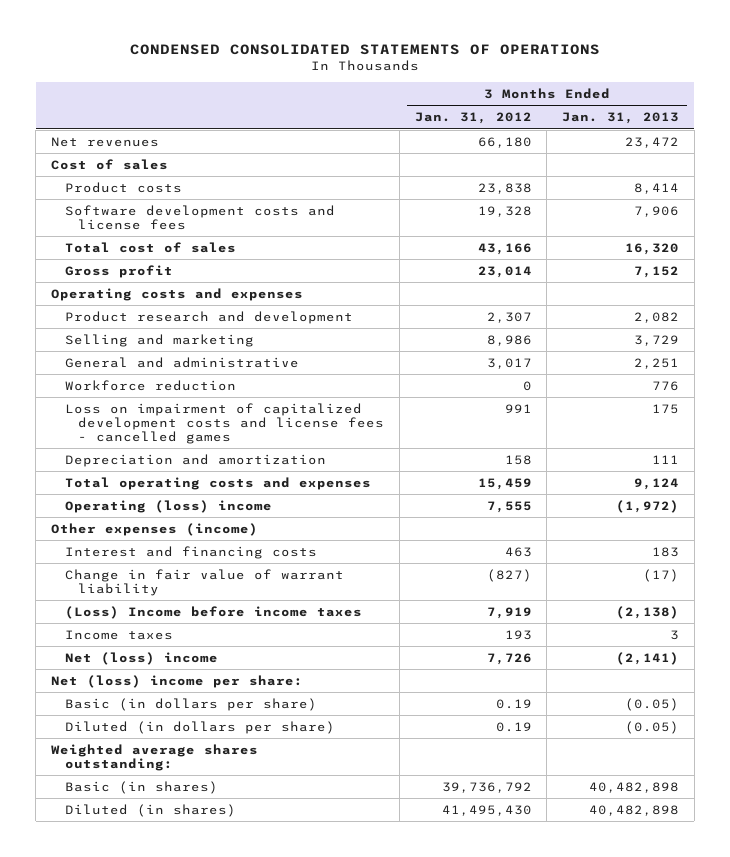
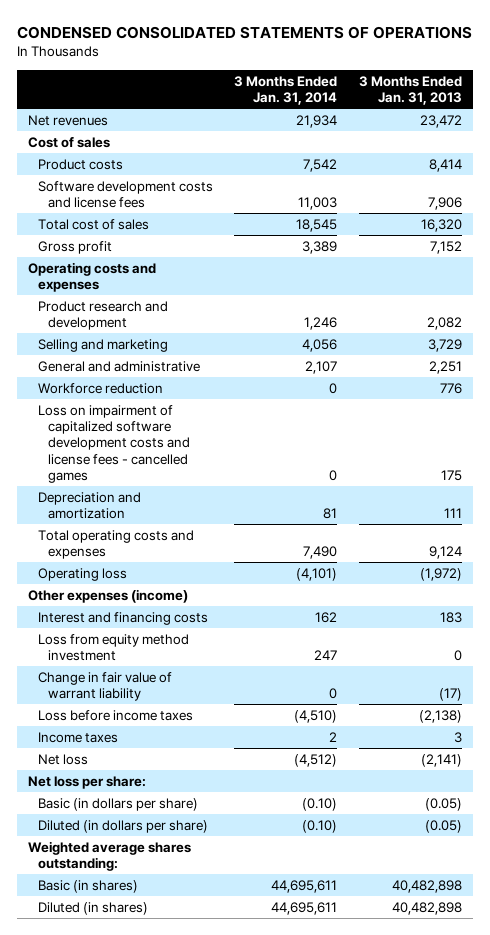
[414,112,532,125] Jan. 31, 2012 -> none
none -> [234,75,338,106] 3 Months Ended Jan. 31, 2014
[64,402,385,444] Loss on impairment of capitalized development costs and license fees - cancelled games -> [37,404,190,483] Loss on impairment of capitalized software development costs and license fees - cancelled games
[64,499,272,513] Operating (loss) income -> [37,567,127,581] Operating loss
none -> [37,633,189,662] Loss from equity method investment
[64,605,362,619] (Loss) Income before income taxes -> [37,709,193,721] Loss before income taxes
[64,651,218,665] Net (loss) income -> [37,753,88,765] Net loss
[50,674,303,688] Net (loss) income per share: -> [27,775,146,789] Net loss per share:

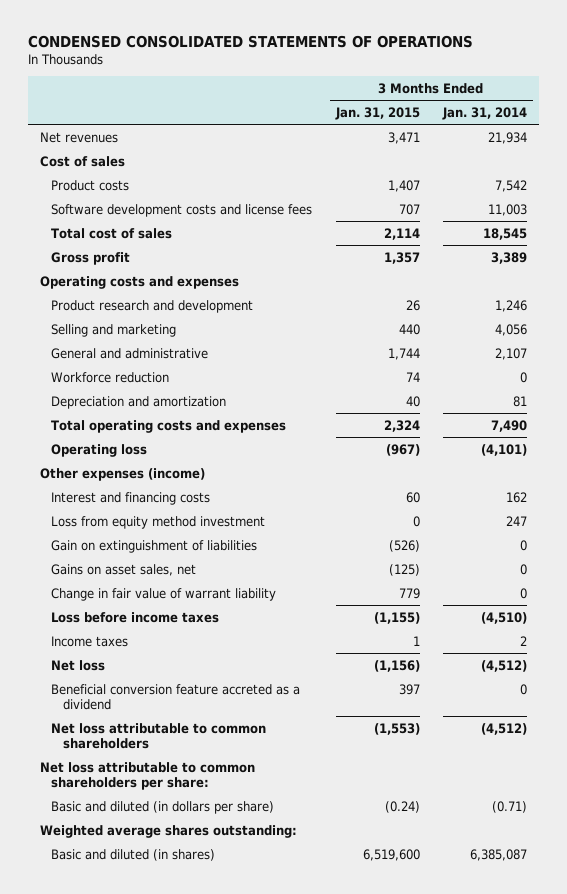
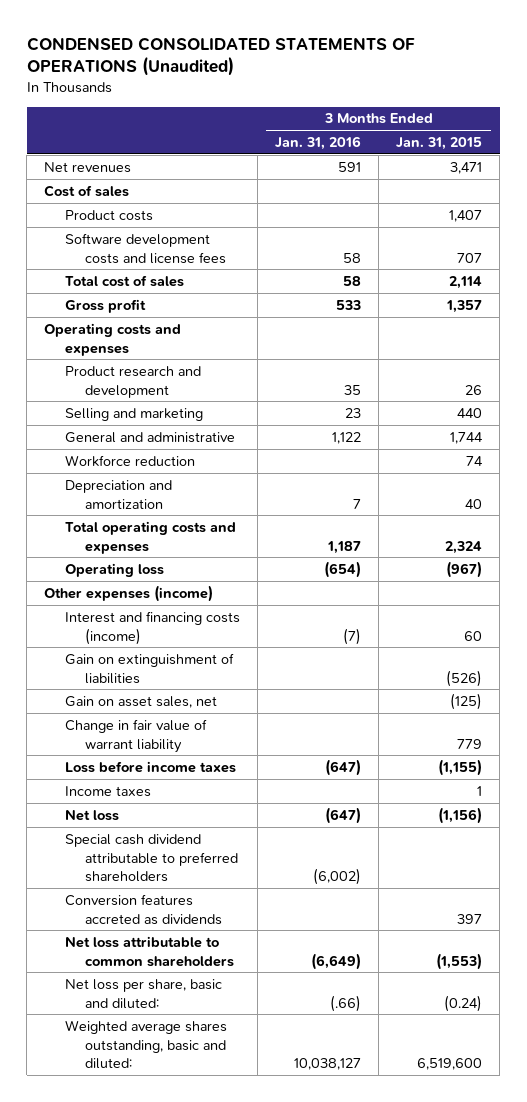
[27,35,473,49] CONDENSED CONSOLIDATED STATEMENTS OF OPERATIONS -> [26,36,415,77] CONDENSED CONSOLIDATED STATEMENTS OF OPERATIONS (Unaudited)
[442,106,528,120] Jan. 31, 2014 -> none
none -> [275,135,362,150] Jan. 31, 2016
[51,515,266,529] Loss from equity method investment -> none
[51,491,211,505] Interest and financing costs -> [64,610,240,645] Interest and financing costs (income)
[51,563,197,576] Gains on asset sales, net -> [64,695,217,708] Gain on asset sales, net
none -> [64,833,239,883] Special cash dividend attributable to preferred shareholders
[51,683,301,710] Beneficial conversion feature accreted as a dividend -> [64,893,223,925] Conversion features accreted as dividends
[39,761,255,790] Net loss attributable to common shareholders per share: -> none
[39,824,297,838] Weighted average shares outstanding: -> none
[51,800,275,814] Basic and diluted (in dollars per share) -> [64,978,222,1009] Net loss per share, basic and diluted:
[51,848,216,861] Basic and diluted (in shares) -> [64,1019,227,1070] Weighted average shares outstanding, basic and diluted:

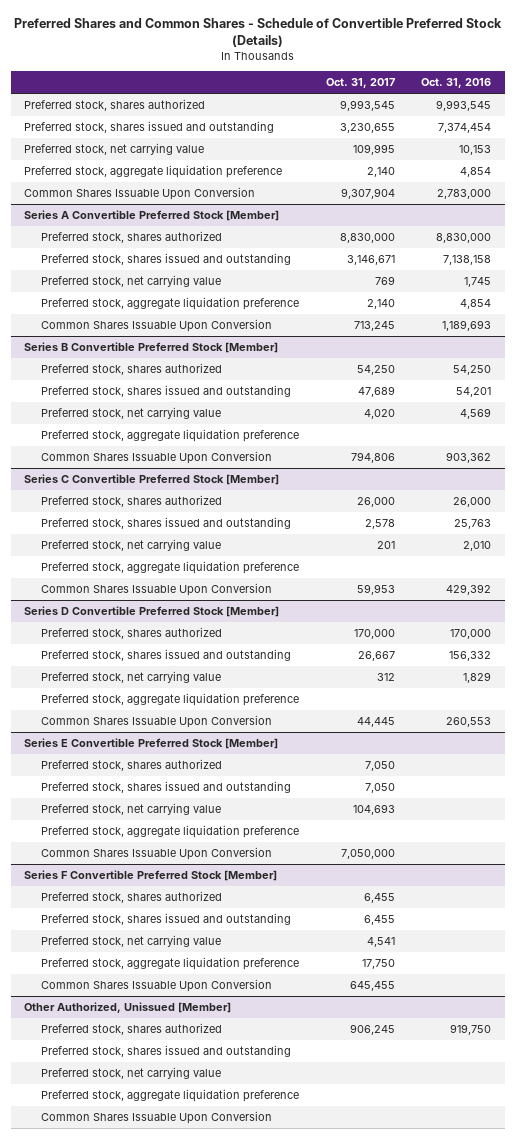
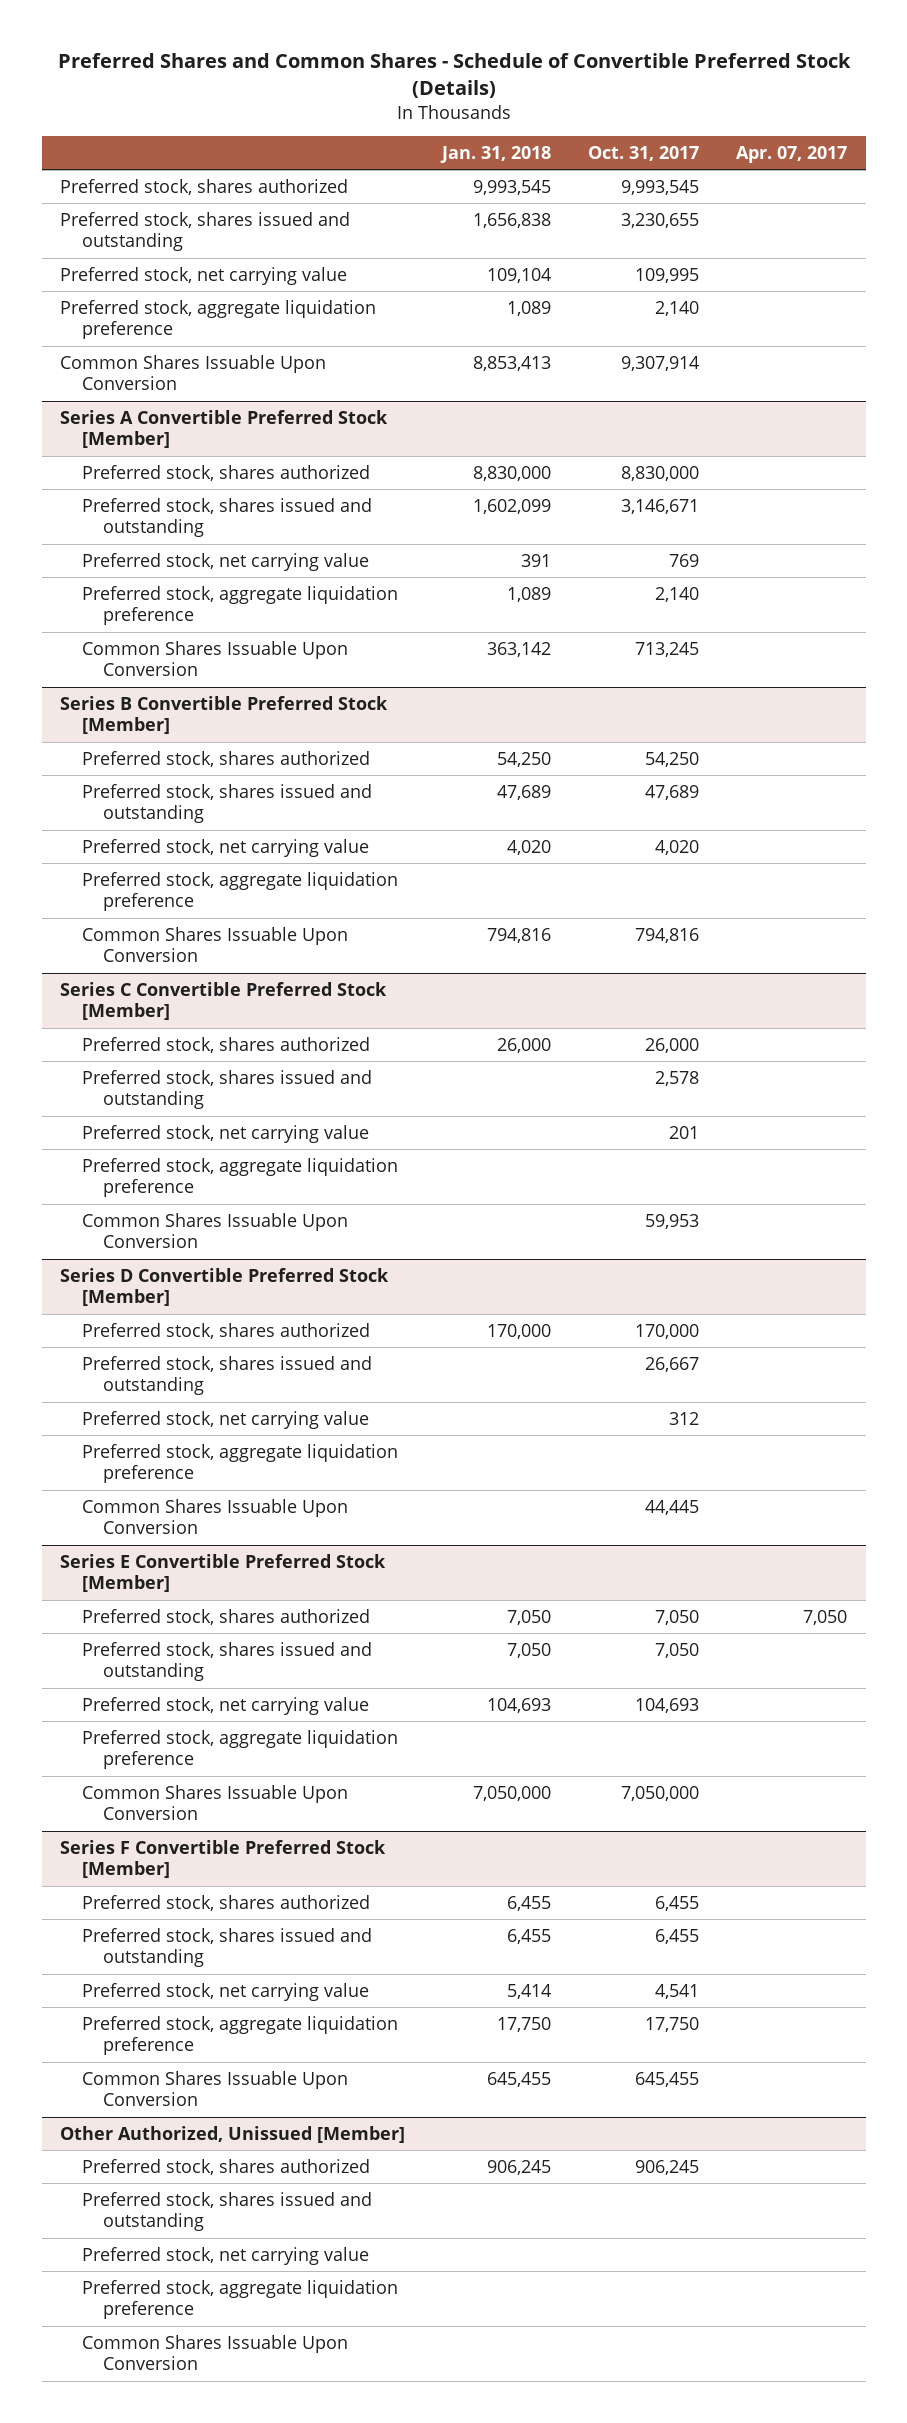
[421,78,492,89] Oct. 31, 2016 -> none
none -> [440,145,552,163] Jan. 31, 2018
none -> [736,145,848,163] Apr. 07, 2017
[340,188,395,200] 9,307,904 -> [621,355,700,371] 9,307,914
[350,452,395,464] 794,806 -> [635,927,700,943] 794,816

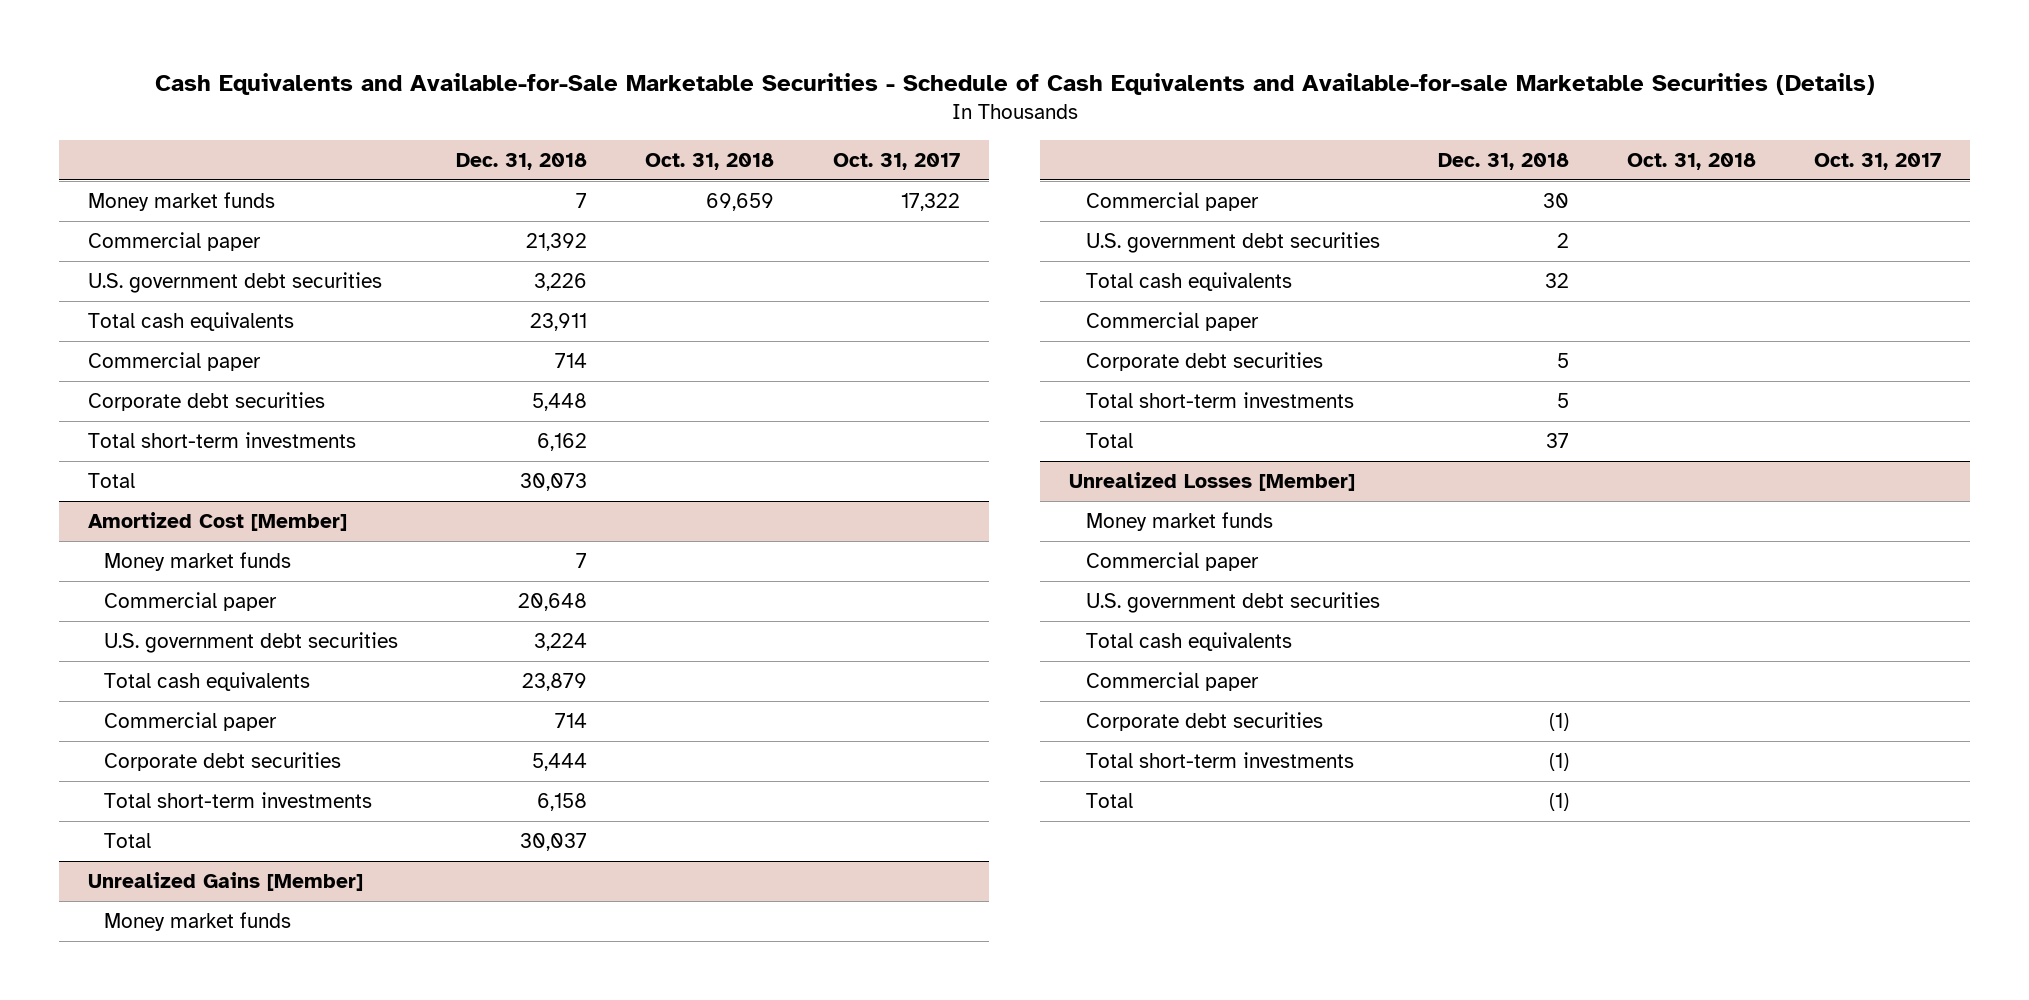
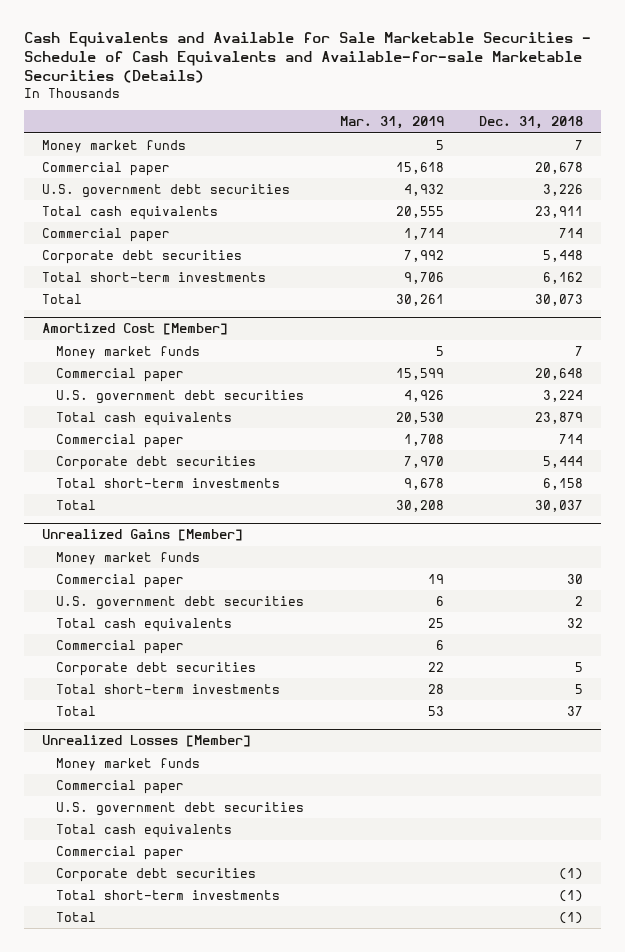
[154,73,1875,96] Cash Equivalents and Available-for-Sale Marketable Securities - Schedule of Cash Equivalents and Available-for-sale Marketable Securities (Details) -> [24,32,592,84] Cash Equivalents and Available for Sale Marketable Securities - Schedule of Cash Equivalents and Available-for-sale Marketable Securities (Details)
[645,152,775,170] Oct. 31, 2018 -> none
[832,152,960,170] Oct. 31, 2017 -> none
none -> [339,116,444,130] Mar. 31, 2019
[526,233,588,252] 21,392 -> [535,161,584,174] 20,678

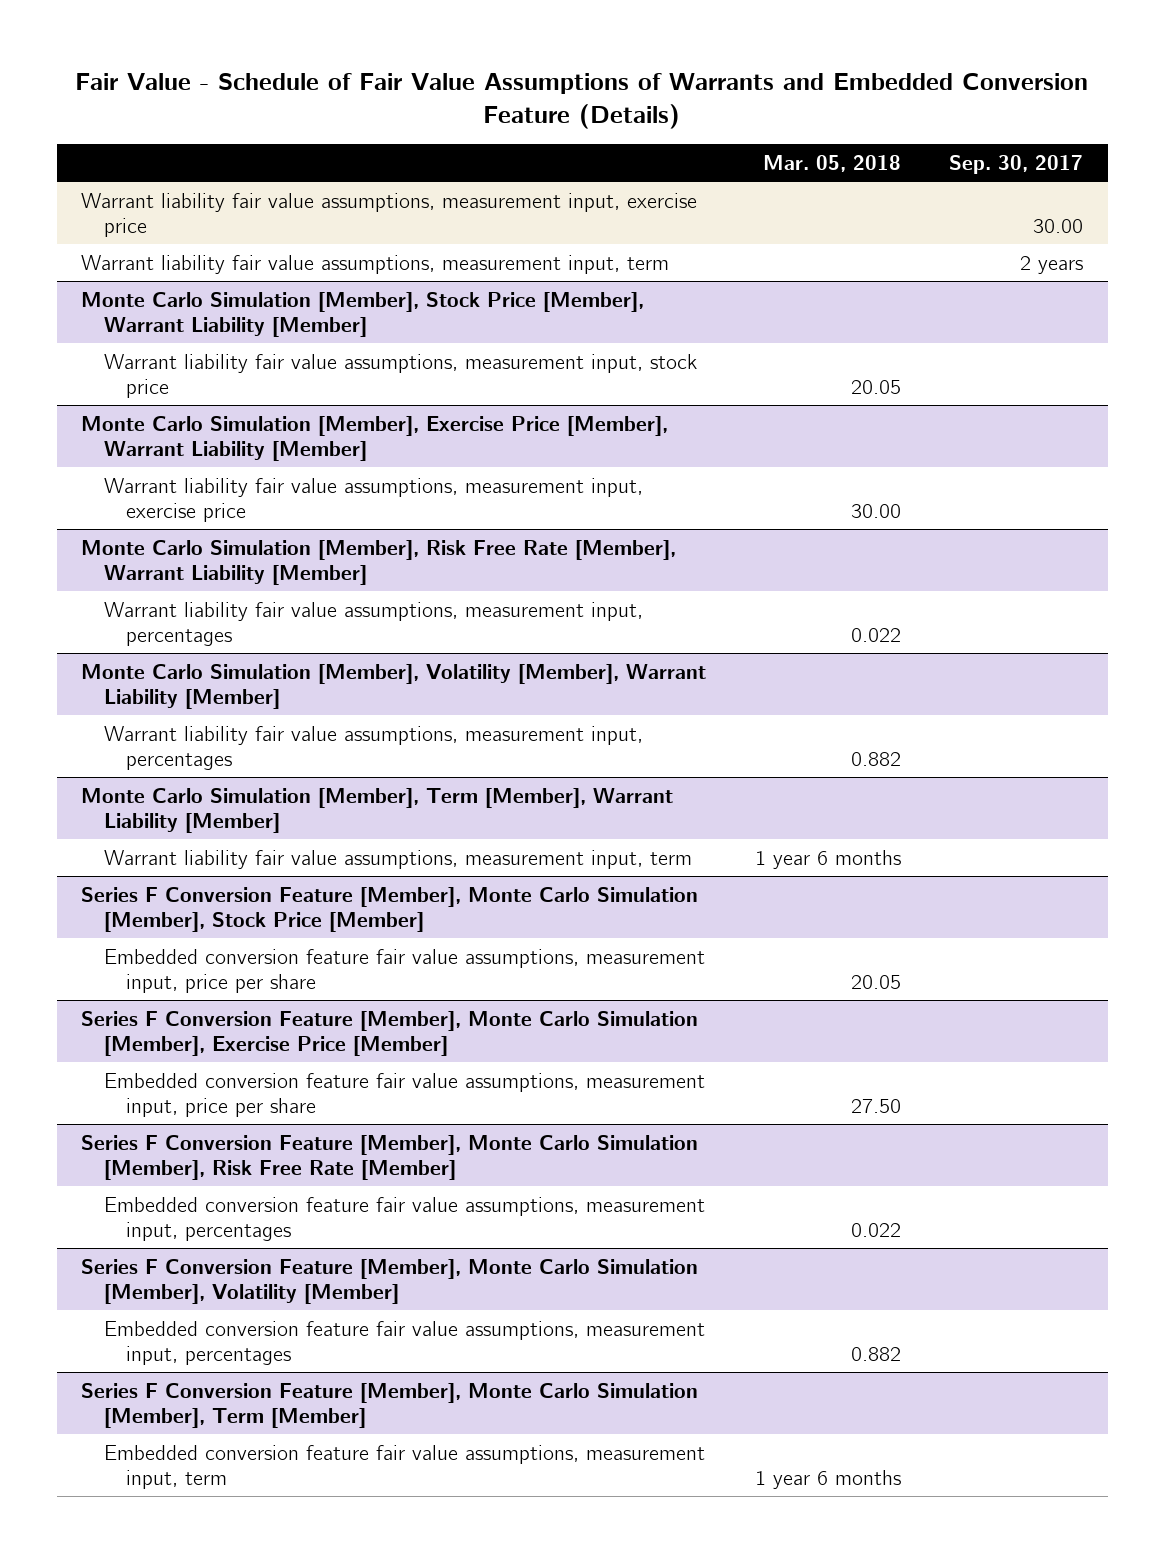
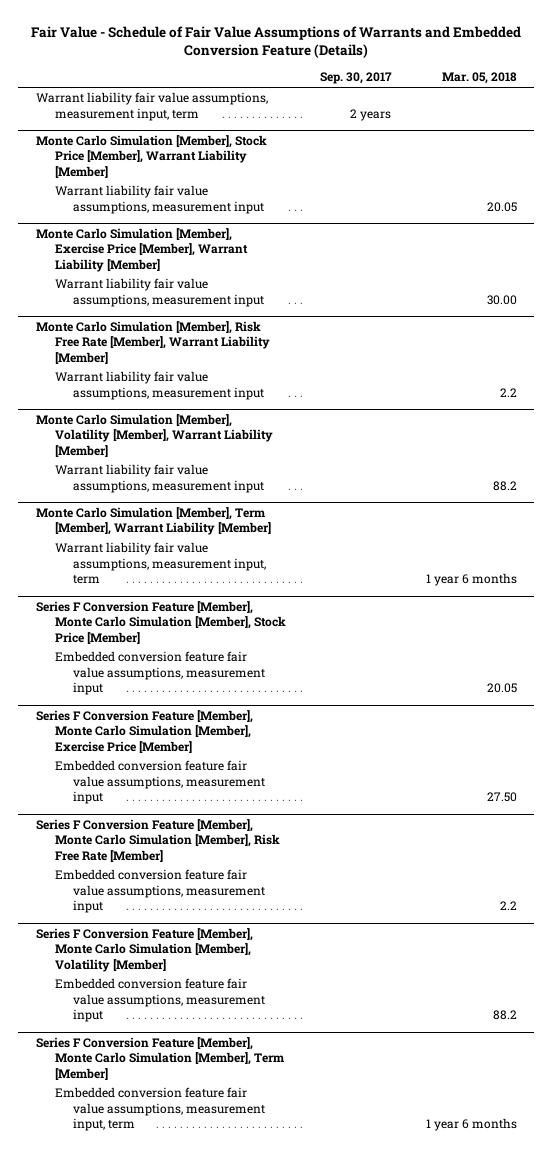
[81,192,698,237] Warrant liability fair value assumptions, measurement input, exercise price -> none
[103,353,697,398] Warrant liability fair value assumptions, measurement input, stock price -> [54,185,265,214] Warrant liability fair value assumptions, measurement input
[103,477,643,522] Warrant liability fair value assumptions, measurement input, exercise price -> [54,278,265,307] Warrant liability fair value assumptions, measurement input
[103,601,643,646] Warrant liability fair value assumptions, measurement input, percentages -> [54,371,265,400] Warrant liability fair value assumptions, measurement input
[850,627,901,642] 0.022 -> [499,387,517,397] 2.2
[103,725,643,770] Warrant liability fair value assumptions, measurement input, percentages -> [54,464,265,493] Warrant liability fair value assumptions, measurement input
[850,751,901,766] 0.882 -> [492,480,517,491] 88.2
[103,948,705,993] Embedded conversion feature fair value assumptions, measurement input, price per share -> [54,651,266,695] Embedded conversion feature fair value assumptions, measurement input
[103,1072,705,1117] Embedded conversion feature fair value assumptions, measurement input, price per share -> [54,760,266,804] Embedded conversion feature fair value assumptions, measurement input
[103,1196,705,1241] Embedded conversion feature fair value assumptions, measurement input, percentages -> [54,869,266,913] Embedded conversion feature fair value assumptions, measurement input
[850,1222,901,1237] 0.022 -> [499,900,517,910] 2.2
[103,1320,705,1365] Embedded conversion feature fair value assumptions, measurement input, percentages -> [54,978,266,1022] Embedded conversion feature fair value assumptions, measurement input
[850,1346,901,1361] 0.882 -> [492,1009,517,1020] 88.2

